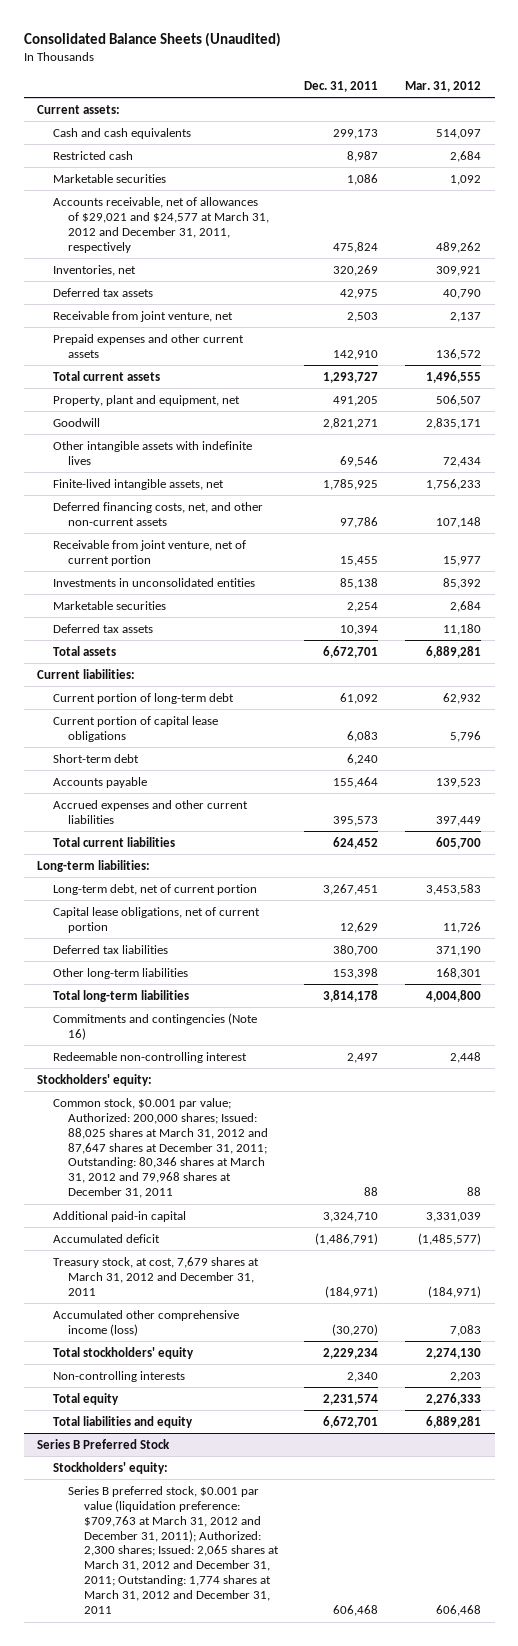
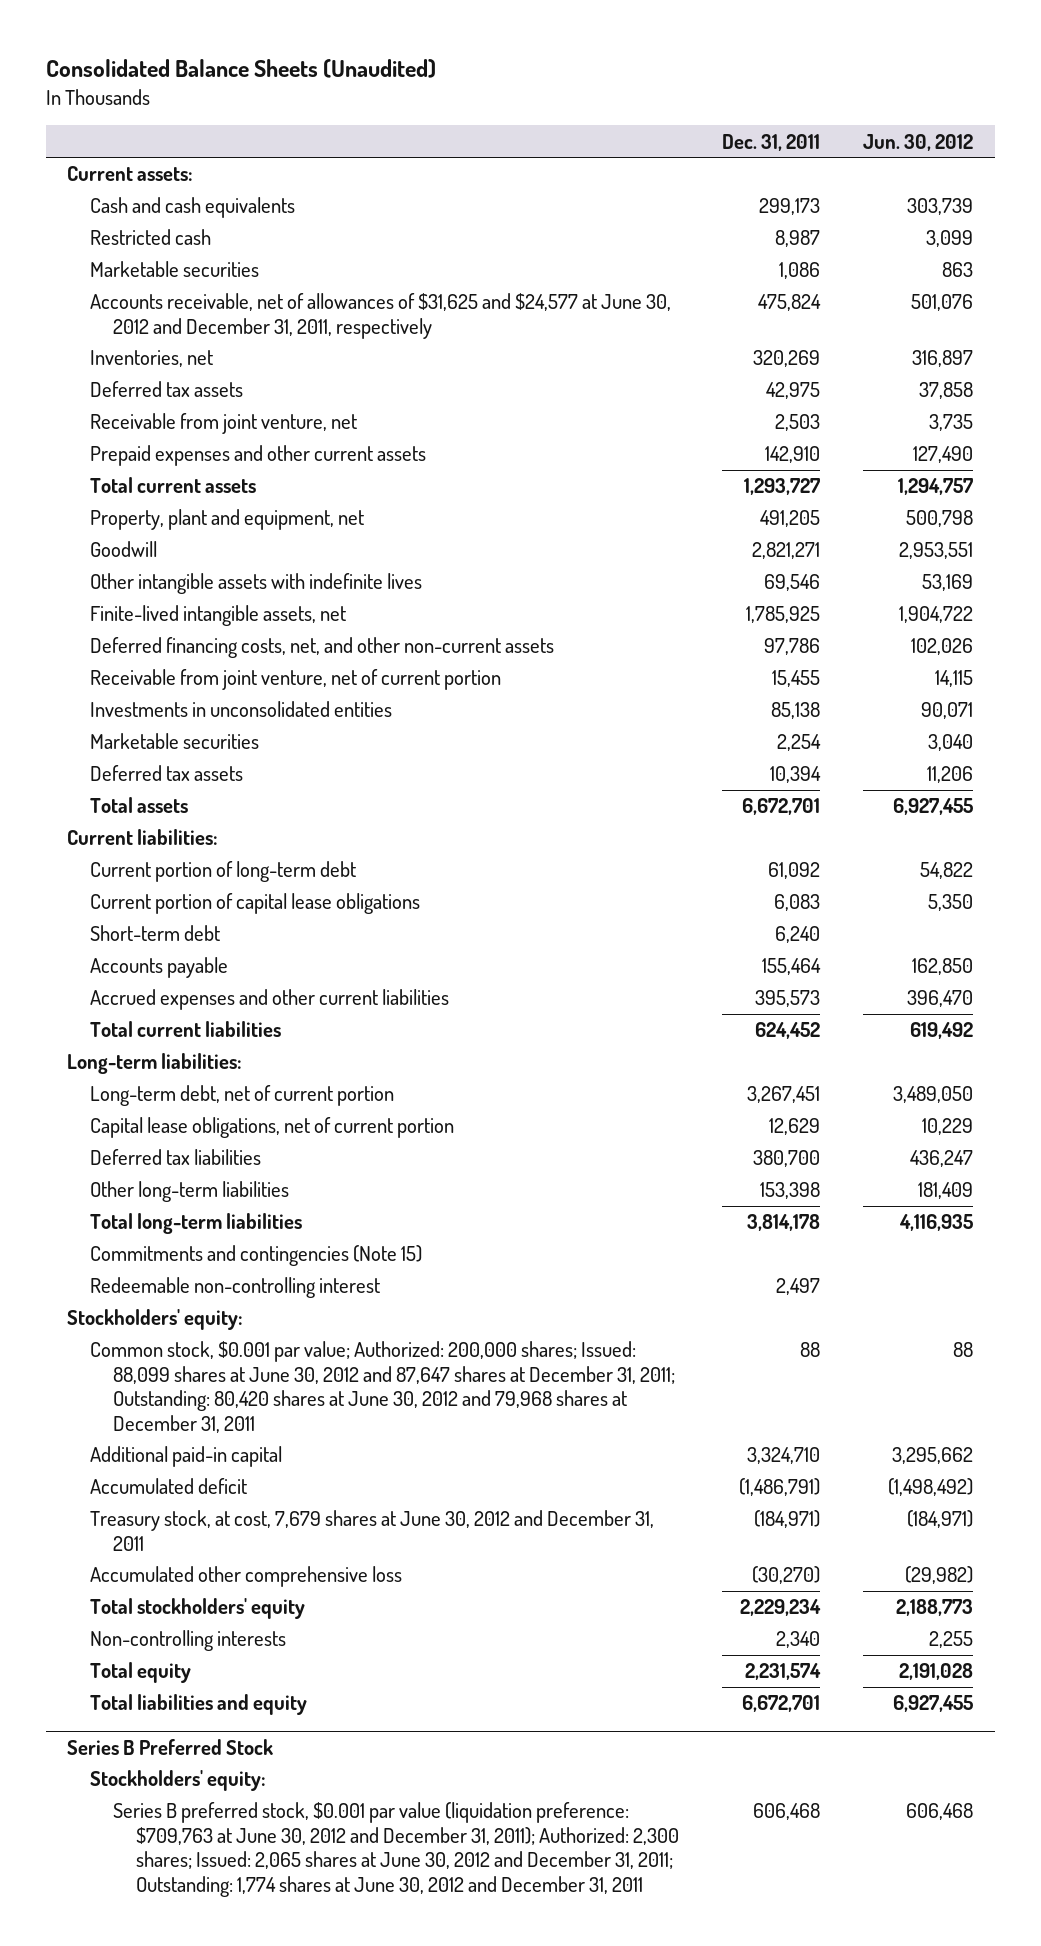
[405,80,482,92] Mar. 31, 2012 -> none
none -> [863,133,974,151] Jun. 30, 2012
[52,196,270,253] Accounts receivable, net of allowances of $29,021 and $24,577 at March 31, 2012 and December 31, 2011, respectively -> [90,293,672,339] Accounts receivable, net of allowances of $31,625 and $24,577 at June 30, 2012 and December 31, 2011, respectively
[52,1012,257,1040] Commitments and contingencies (Note 16) -> [90,1245,423,1267] Commitments and contingencies (Note 15)
[52,1097,269,1199] Common stock, $0.001 par value; Authorized: 200,000 shares; Issued: 88,025 shares at March 31, 2012 and 87,647 shares at December 31, 2011; Outstanding: 80,346 shares at March 31, 2012 and 79,968 shares at December 31, 2011 -> [90,1341,676,1433] Common stock, $0.001 par value; Authorized: 200,000 shares; Issued: 88,099 shares at June 30, 2012 and 87,647 shares at December 31, 2011; Outstanding: 80,420 shares at June 30, 2012 and 79,968 shares at December 31, 2011
[52,1256,259,1296] Treasury stock, at cost, 7,679 shares at March 31, 2012 and December 31, 2011 -> [90,1510,655,1551] Treasury stock, at cost, 7,679 shares at June 30, 2012 and December 31, 2011
[52,1309,239,1336] Accumulated other comprehensive income (loss) -> [90,1566,403,1588] Accumulated other comprehensive loss
[68,1485,279,1615] Series B preferred stock, $0.001 par value (liquidation preference: $709,763 at March 31, 2012 and December 31, 2011); Authorized: 2,300 shares; Issued: 2,065 shares at March 31, 2012 and December 31, 2011; Outstanding: 1,774 shares at March 31, 2012 and December 31, 2011 -> [113,1802,679,1897] Series B preferred stock, $0.001 par value (liquidation preference: $709,763 at June 30, 2012 and December 31, 2011); Authorized: 2,300 shares; Issued: 2,065 shares at June 30, 2012 and December 31, 2011; Outstanding: 1,774 shares at June 30, 2012 and December 31, 2011

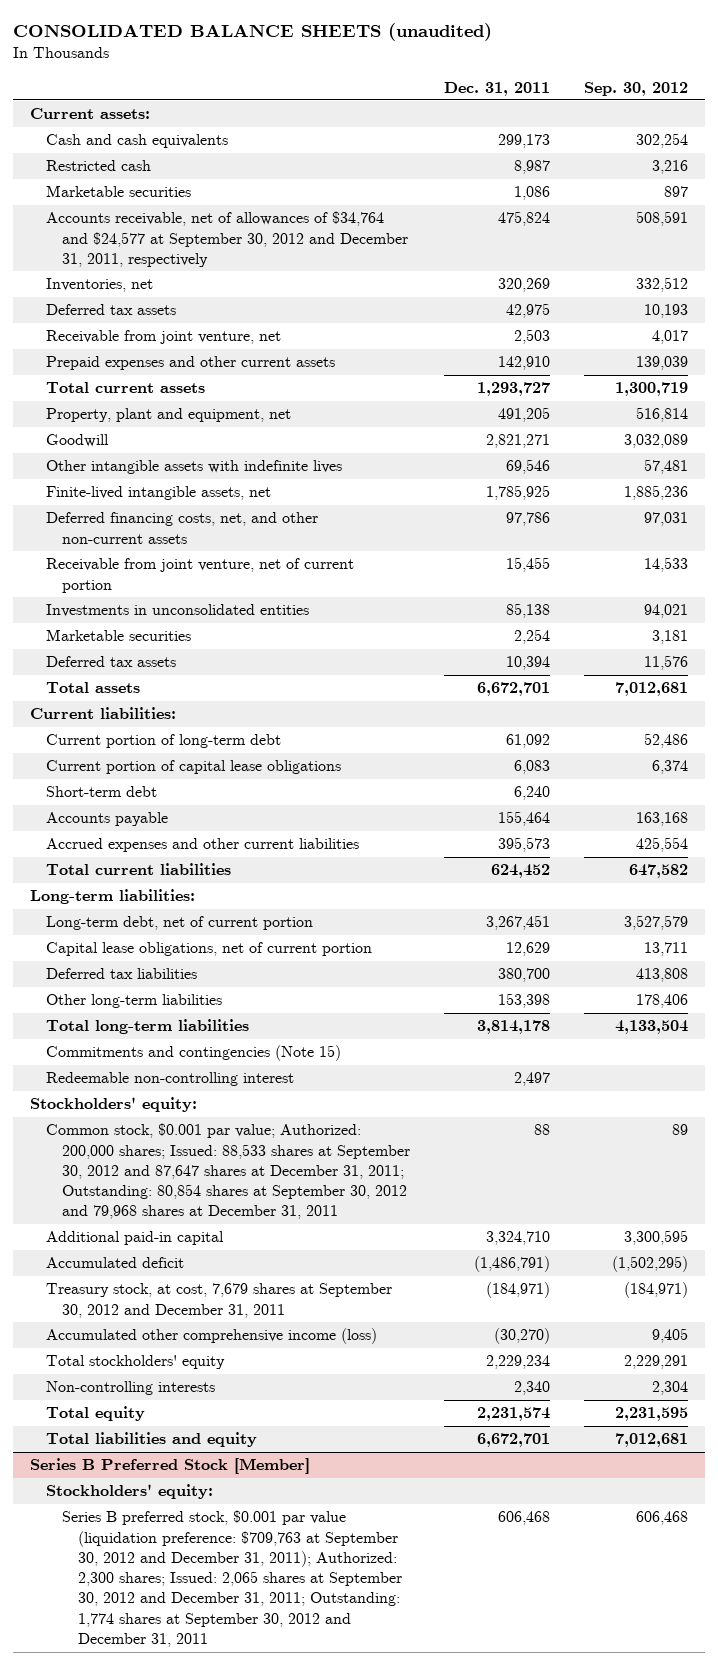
[45,59,436,79] Consolidated Balance Sheets (Unaudited) -> [12,23,492,42] CONSOLIDATED BALANCE SHEETS (unaudited)
[863,133,974,151] Jun. 30, 2012 -> none
none -> [584,81,689,96] Sep. 30, 2012
[90,293,672,339] Accounts receivable, net of allowances of $31,625 and $24,577 at June 30, 2012 and December 31, 2011, respectively -> [45,211,408,267] Accounts receivable, net of allowances of $34,764 and $24,577 at September 30, 2012 and December 31, 2011, respectively
[90,1341,676,1433] Common stock, $0.001 par value; Authorized: 200,000 shares; Issued: 88,099 shares at June 30, 2012 and 87,647 shares at December 31, 2011; Outstanding: 80,420 shares at June 30, 2012 and 79,968 shares at December 31, 2011 -> [45,1123,410,1220] Common stock, $0.001 par value; Authorized: 200,000 shares; Issued: 88,533 shares at September 30, 2012 and 87,647 shares at December 31, 2011; Outstanding: 80,854 shares at September 30, 2012 and 79,968 shares at December 31, 2011
[90,1510,655,1551] Treasury stock, at cost, 7,679 shares at June 30, 2012 and December 31, 2011 -> [45,1283,392,1318] Treasury stock, at cost, 7,679 shares at September 30, 2012 and December 31, 2011
[90,1566,403,1588] Accumulated other comprehensive loss -> [45,1328,377,1345] Accumulated other comprehensive income (loss)
[67,1738,274,1755] Series B Preferred Stock -> [29,1458,310,1475] Series B Preferred Stock [Member]
[113,1802,679,1897] Series B preferred stock, $0.001 par value (liquidation preference: $709,763 at June 30, 2012 and December 31, 2011); Authorized: 2,300 shares; Issued: 2,065 shares at June 30, 2012 and December 31, 2011; Outstanding: 1,774 shares at June 30, 2012 and December 31, 2011 -> [61,1510,402,1648] Series B preferred stock, $0.001 par value (liquidation preference: $709,763 at September 30, 2012 and December 31, 2011); Authorized: 2,300 shares; Issued: 2,065 shares at September 30, 2012 and December 31, 2011; Outstanding: 1,774 shares at September 30, 2012 and December 31, 2011

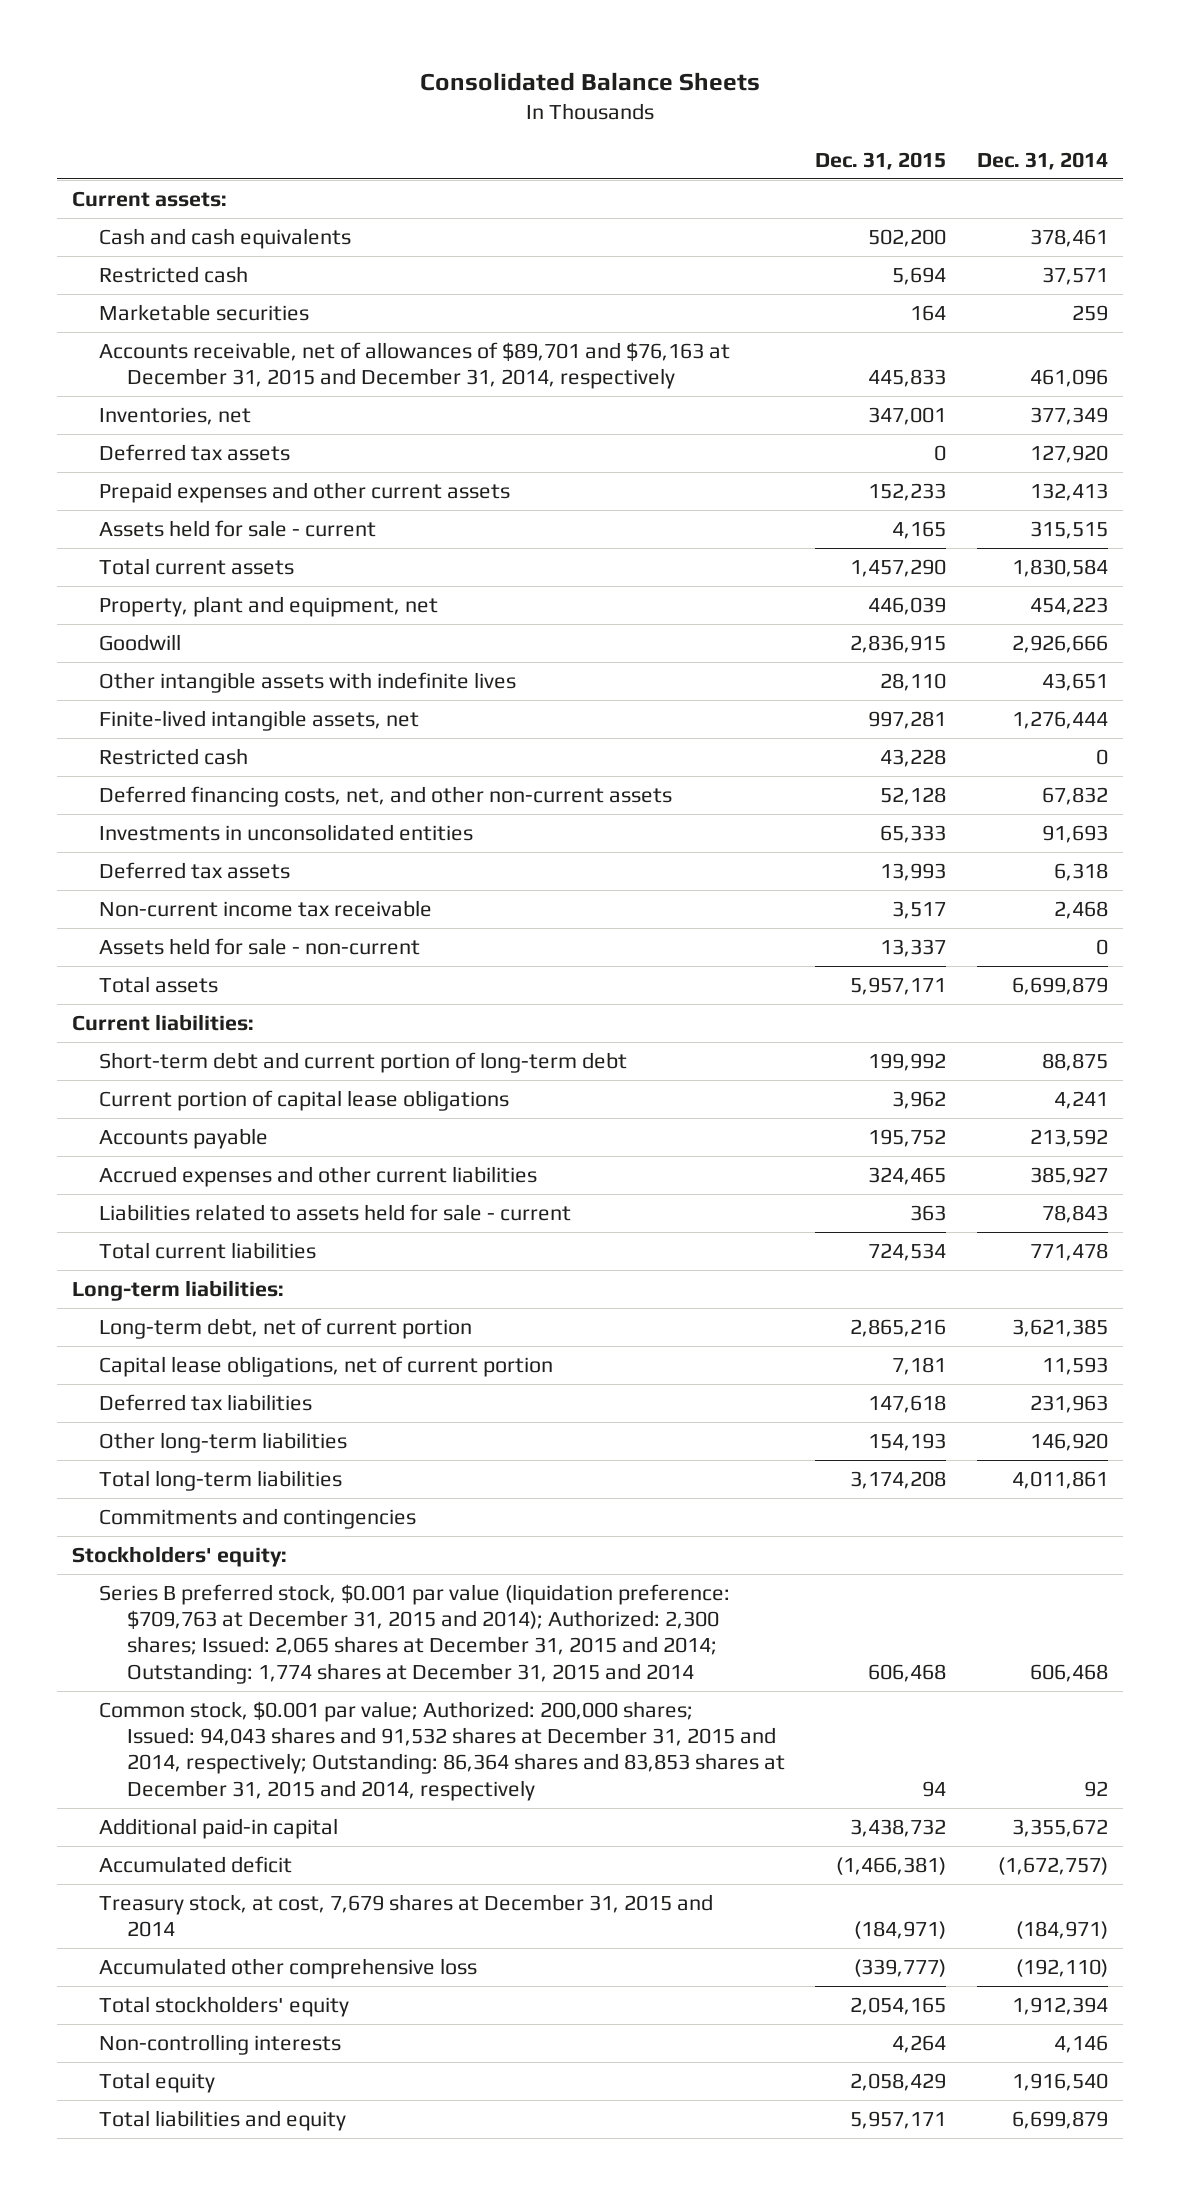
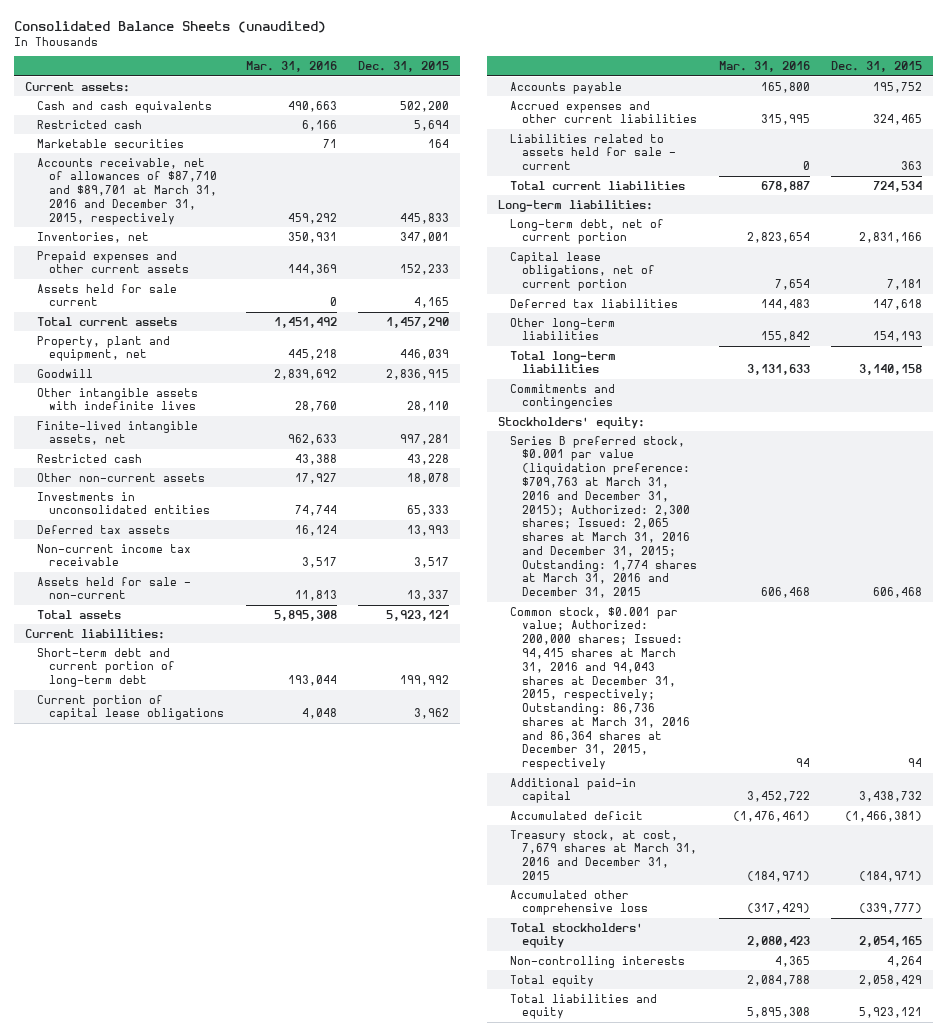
[420,72,761,92] Consolidated Balance Sheets -> [14,20,327,33] Consolidated Balance Sheets (unaudited)
[976,151,1108,170] Dec. 31, 2014 -> none
none -> [245,61,337,73] Mar. 31, 2016
[99,342,731,390] Accounts receivable, net of allowances of $89,701 and $76,163 at December 31, 2015 and December 31, 2014, respectively -> [37,157,218,225] Accounts receivable, net of allowances of $87,710 and $89,701 at March 31, 2016 and December 31, 2015, respectively
[99,444,291,462] Deferred tax assets -> none
[99,520,377,538] Assets held for sale - current -> [37,283,178,307] Assets held for sale current
[99,786,673,808] Deferred financing costs, net, and other non-current assets -> [37,472,206,482] Other non-current assets
[880,787,947,806] 52,128 -> [407,472,450,484] 18,078
[850,977,947,996] 5,957,171 -> [386,609,450,621] 5,923,121
[850,1319,947,1338] 2,865,216 -> [859,232,923,244] 2,831,166
[850,1471,947,1490] 3,174,208 -> [859,364,923,376] 3,140,158
[99,1584,731,1684] Series B preferred stock, $0.001 par value (liquidation preference: $709,763 at December 31, 2015 and 2014); Authorized: 2,300 shares; Issued: 2,065 shares at December 31, 2015 and 2014; Outstanding: 1,774 shares at December 31, 2015 and 2014 -> [510,435,698,599] Series B preferred stock, $0.001 par value (liquidation preference: $709,763 at March 31, 2016 and December 31, 2015); Authorized: 2,300 shares; Issued: 2,065 shares at March 31, 2016 and December 31, 2015; Outstanding: 1,774 shares at March 31, 2016 and December 31, 2015
[99,1701,785,1801] Common stock, $0.001 par value; Authorized: 200,000 shares; Issued: 94,043 shares and 91,532 shares at December 31, 2015 and 2014, respectively; Outstanding: 86,364 shares and 83,853 shares at December 31, 2015 and 2014, respectively -> [510,606,691,771] Common stock, $0.001 par value; Authorized: 200,000 shares; Issued: 94,415 shares at March 31, 2016 and 94,043 shares at December 31, 2015, respectively; Outstanding: 86,736 shares at March 31, 2016 and 86,364 shares at December 31, 2015, respectively
[99,1894,714,1938] Treasury stock, at cost, 7,679 shares at December 31, 2015 and 2014 -> [510,829,698,881] Treasury stock, at cost, 7,679 shares at March 31, 2016 and December 31, 2015
[850,2111,947,2130] 5,957,171 -> [859,1007,923,1019] 5,923,121

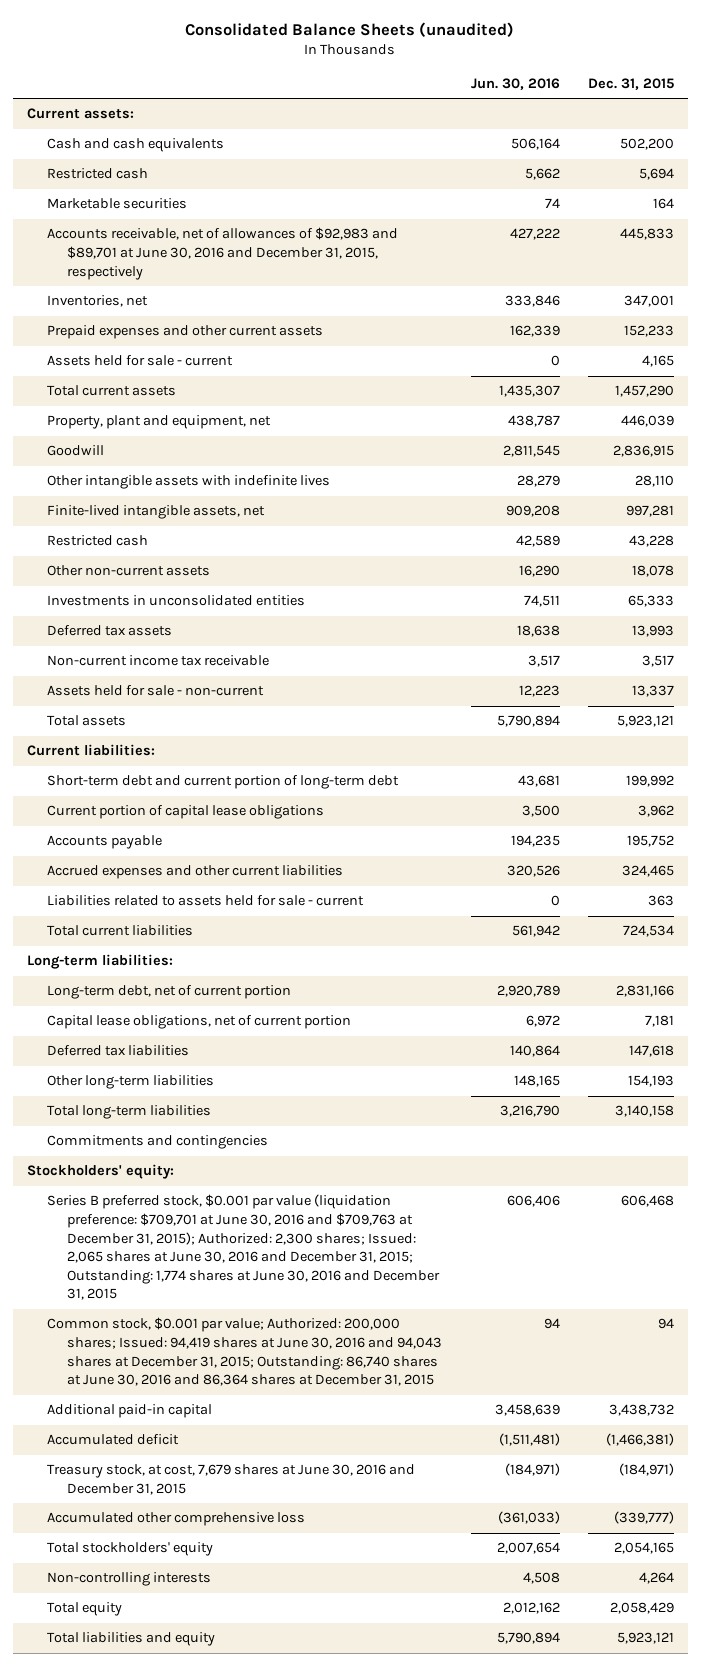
[245,61,337,73] Mar. 31, 2016 -> none
none -> [470,77,560,90] Jun. 30, 2016
[37,157,218,225] Accounts receivable, net of allowances of $87,710 and $89,701 at March 31, 2016 and December 31, 2015, respectively -> [47,227,399,280] Accounts receivable, net of allowances of $92,983 and $89,701 at June 30, 2016 and December 31, 2015, respectively
[37,283,178,307] Assets held for sale current -> [47,355,234,367] Assets held for sale - current
[510,435,698,599] Series B preferred stock, $0.001 par value (liquidation preference: $709,763 at March 31, 2016 and December 31, 2015); Authorized: 2,300 shares; Issued: 2,065 shares at March 31, 2016 and December 31, 2015; Outstanding: 1,774 shares at March 31, 2016 and December 31, 2015 -> [47,1194,441,1301] Series B preferred stock, $0.001 par value (liquidation preference: $709,701 at June 30, 2016 and $709,763 at December 31, 2015); Authorized: 2,300 shares; Issued: 2,065 shares at June 30, 2016 and December 31, 2015; Outstanding: 1,774 shares at June 30, 2016 and December 31, 2015
[510,606,691,771] Common stock, $0.001 par value; Authorized: 200,000 shares; Issued: 94,415 shares at March 31, 2016 and 94,043 shares at December 31, 2015, respectively; Outstanding: 86,736 shares at March 31, 2016 and 86,364 shares at December 31, 2015, respectively -> [47,1317,443,1387] Common stock, $0.001 par value; Authorized: 200,000 shares; Issued: 94,419 shares at June 30, 2016 and 94,043 shares at December 31, 2015; Outstanding: 86,740 shares at June 30, 2016 and 86,364 shares at December 31, 2015
[510,829,698,881] Treasury stock, at cost, 7,679 shares at March 31, 2016 and December 31, 2015 -> [47,1464,416,1496] Treasury stock, at cost, 7,679 shares at June 30, 2016 and December 31, 2015

